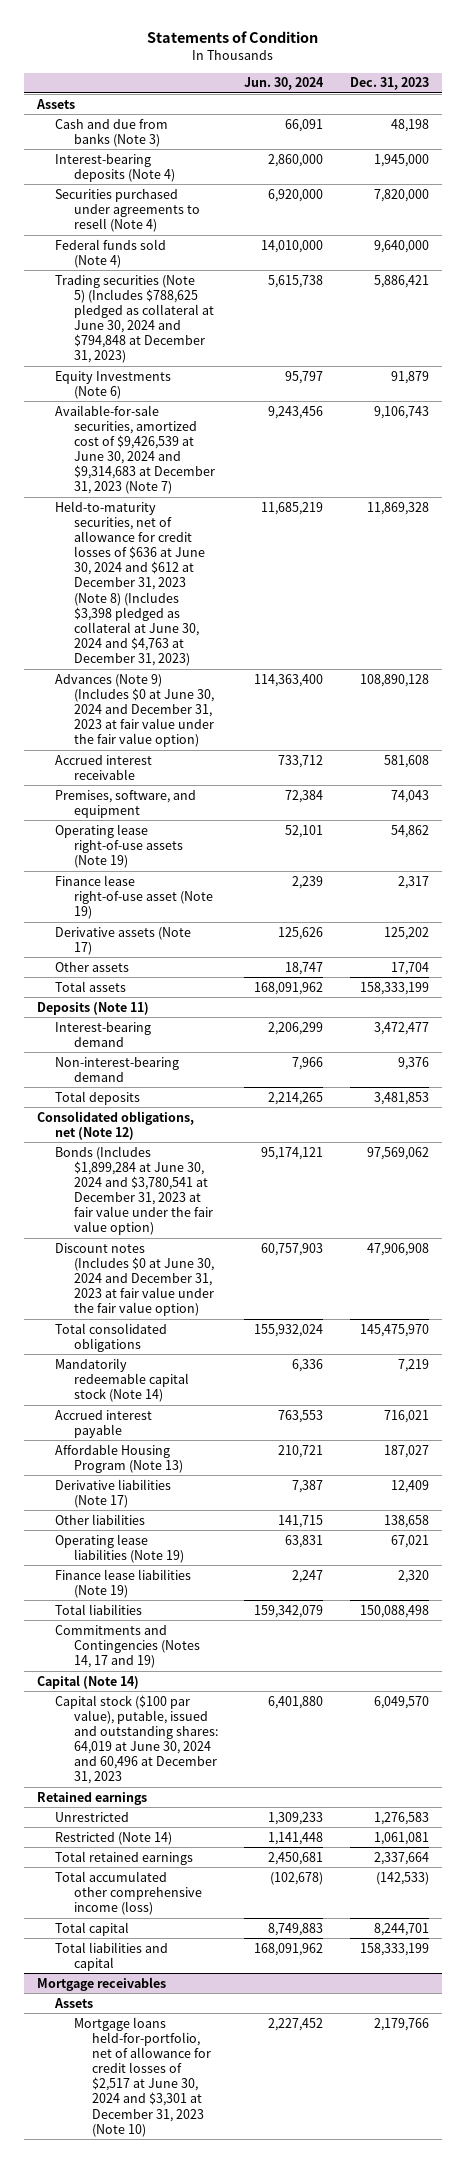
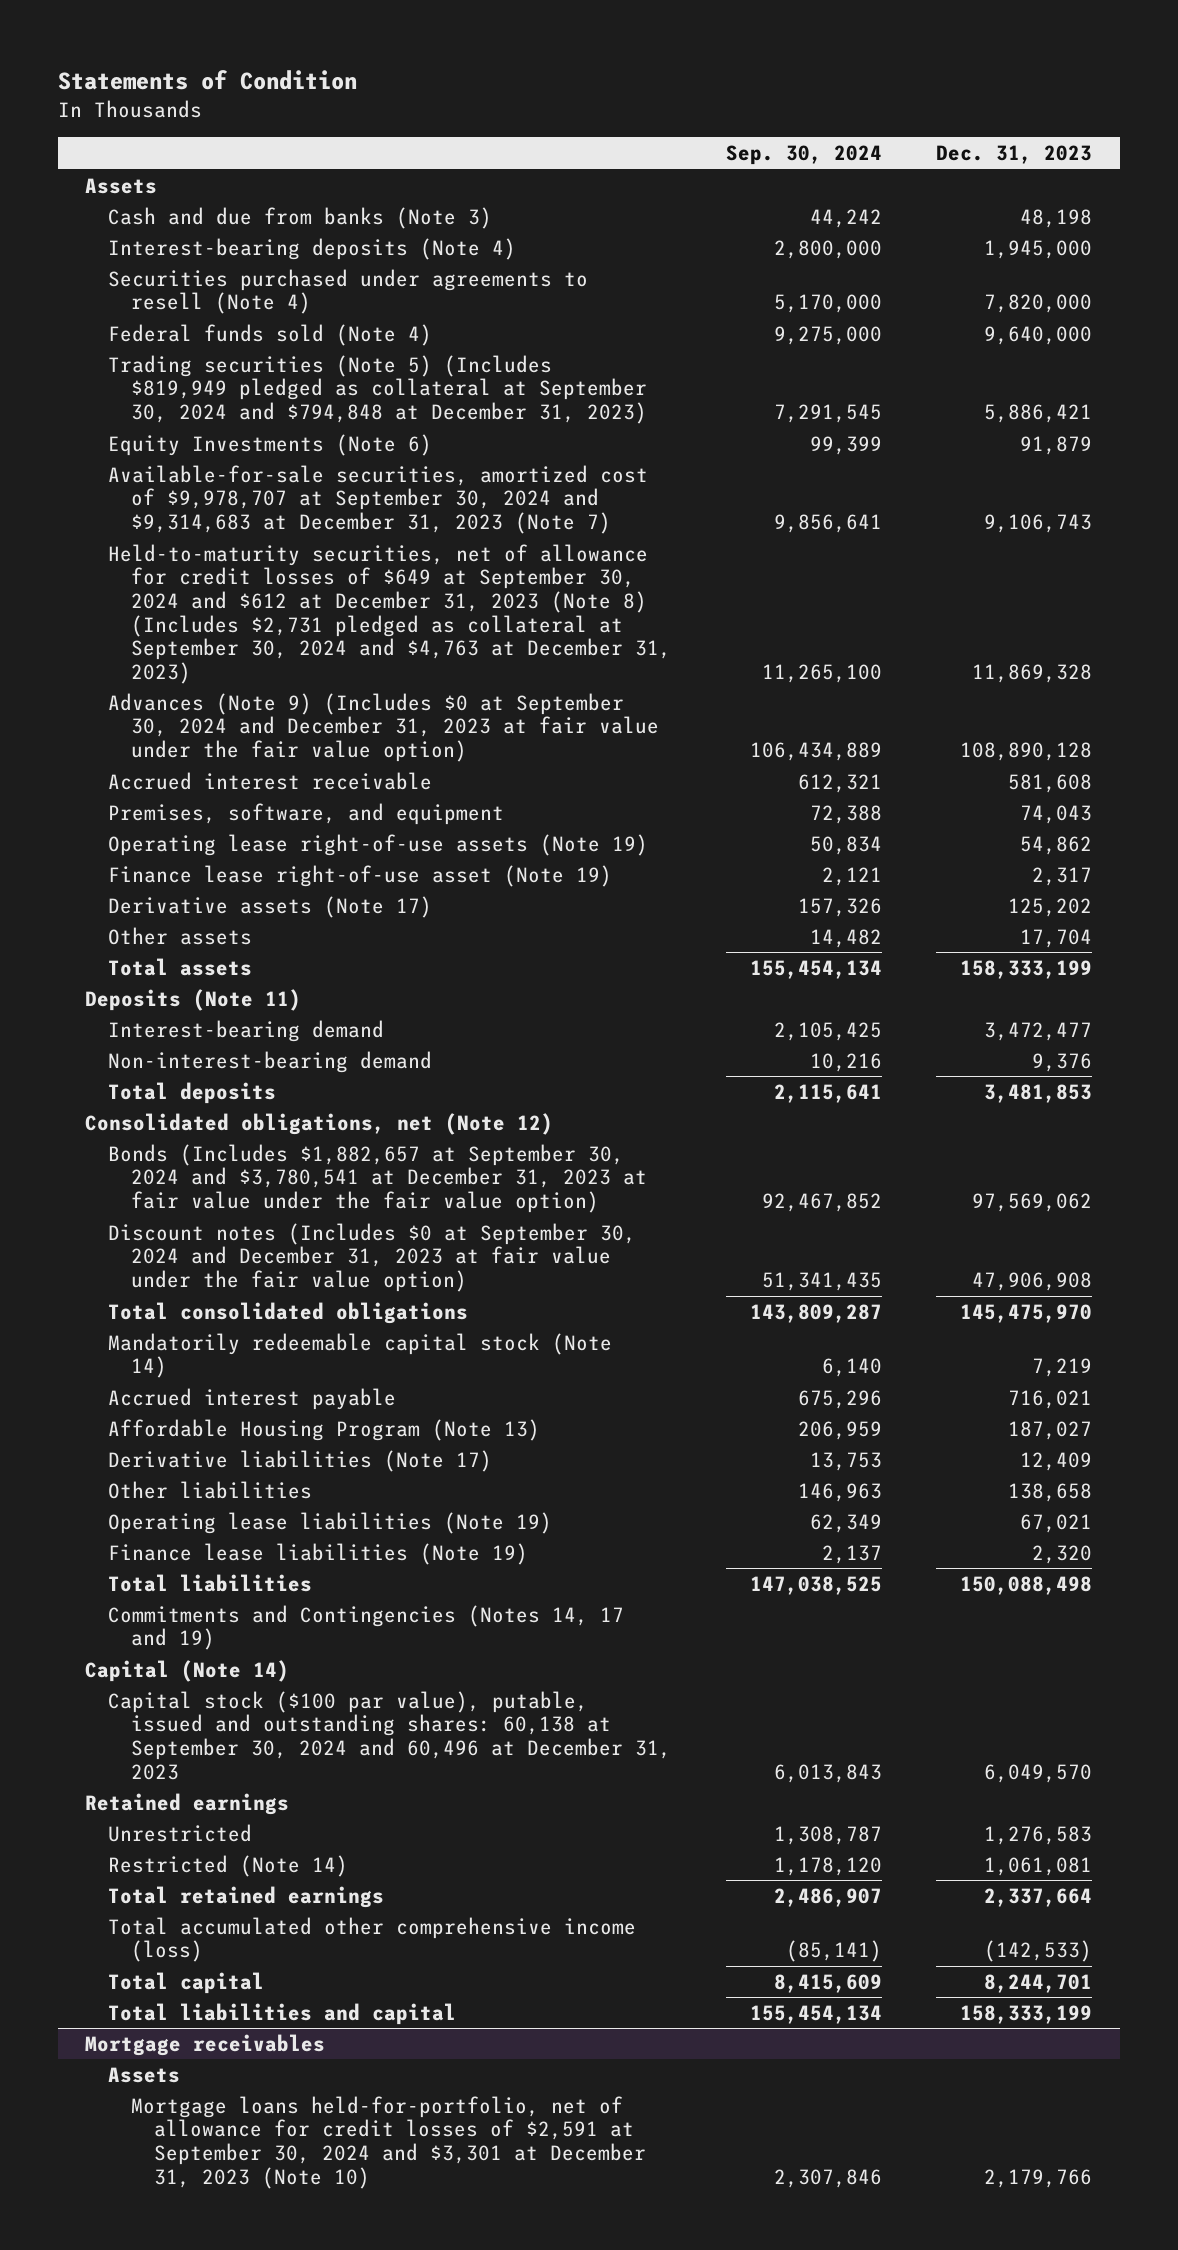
[244,77,325,91] Jun. 30, 2024 -> none
none -> [725,145,882,166] Sep. 30, 2024
[55,274,214,364] Trading securities (Note 5) (Includes $788,625 pledged as collateral at June 30, 2024 and $794,848 at December 31, 2023) -> [108,354,648,425] Trading securities (Note 5) (Includes $819,949 pledged as collateral at September 30, 2024 and $794,848 at December 31, 2023)
[55,404,215,495] Available-for-sale securities, amortized cost of $9,426,539 at June 30, 2024 and $9,314,683 at December 31, 2023 (Note 7) -> [108,464,649,535] Available-for-sale securities, amortized cost of $9,978,707 at September 30, 2024 and $9,314,683 at December 31, 2023 (Note 7)
[55,500,205,667] Held-to-maturity securities, net of allowance for credit losses of $636 at June 30, 2024 and $612 at December 31, 2023 (Note 8) (Includes $3,398 pledged as collateral at June 30, 2024 and $4,763 at December 31, 2023) -> [108,543,672,684] Held-to-maturity securities, net of allowance for credit losses of $649 at September 30, 2024 and $612 at December 31, 2023 (Note 8) (Includes $2,731 pledged as collateral at September 30, 2024 and $4,763 at December 31, 2023)
[55,673,214,748] Advances (Note 9) (Includes $0 at June 30, 2024 and December 31, 2023 at fair value under the fair value option) -> [108,692,660,763] Advances (Note 9) (Includes $0 at September 30, 2024 and December 31, 2023 at fair value under the fair value option)
[55,1145,213,1236] Bonds (Includes $1,899,284 at June 30, 2024 and $3,780,541 at December 31, 2023 at fair value under the fair value option) -> [108,1143,648,1214] Bonds (Includes $1,882,657 at September 30, 2024 and $3,780,541 at December 31, 2023 at fair value under the fair value option)
[55,1242,214,1317] Discount notes (Includes $0 at June 30, 2024 and December 31, 2023 at fair value under the fair value option) -> [108,1222,637,1293] Discount notes (Includes $0 at September 30, 2024 and December 31, 2023 at fair value under the fair value option)
[55,1694,218,1785] Capital stock ($100 par value), putable, issued and outstanding shares: 64,019 at June 30, 2024 and 60,496 at December 31, 2023 -> [108,1690,672,1780] Capital stock ($100 par value), putable, issued and outstanding shares: 60,138 at September 30, 2024 and 60,496 at December 31, 2023
[73,2016,211,2137] Mortgage loans held-for-portfolio, net of allowance for credit losses of $2,517 at June 30, 2024 and $3,301 at December 31, 2023 (Note 10) -> [131,2095,647,2189] Mortgage loans held-for-portfolio, net of allowance for credit losses of $2,591 at September 30, 2024 and $3,301 at December 31, 2023 (Note 10)

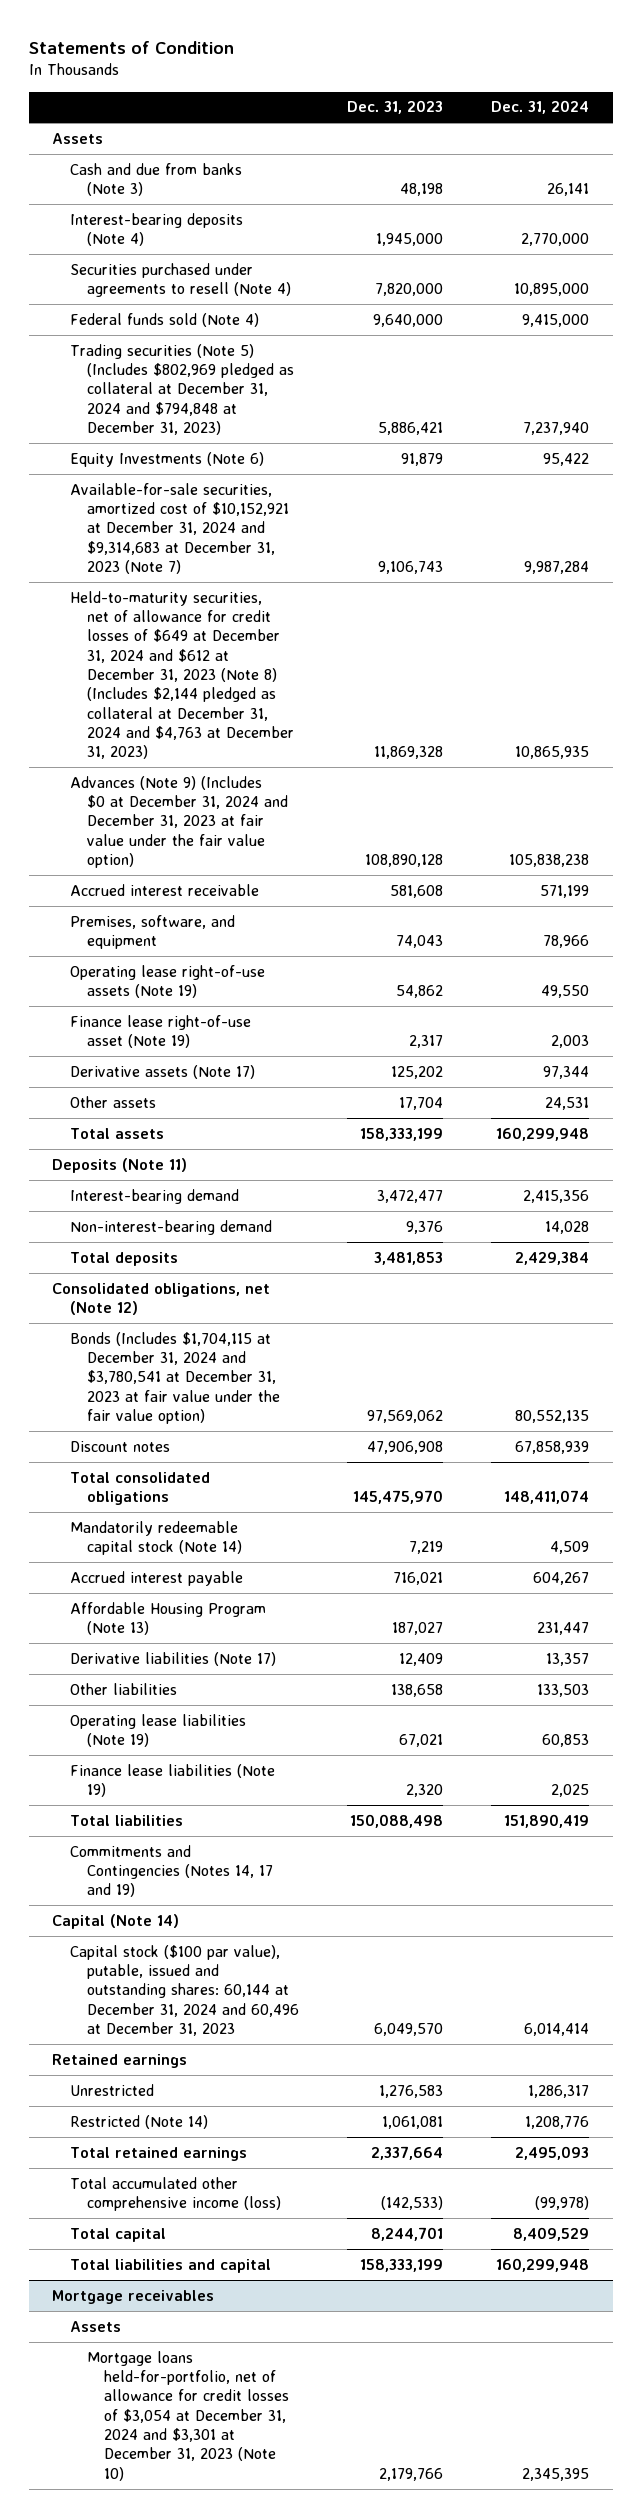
[725,145,882,166] Sep. 30, 2024 -> none
none -> [490,100,589,115] Dec. 31, 2024
[108,354,648,425] Trading securities (Note 5) (Includes $819,949 pledged as collateral at September 30, 2024 and $794,848 at December 31, 2023) -> [69,343,295,436] Trading securities (Note 5) (Includes $802,969 pledged as collateral at December 31, 2024 and $794,848 at December 31, 2023)
[108,464,649,535] Available-for-sale securities, amortized cost of $9,978,707 at September 30, 2024 and $9,314,683 at December 31, 2023 (Note 7) -> [69,482,290,575] Available-for-sale securities, amortized cost of $10,152,921 at December 31, 2024 and $9,314,683 at December 31, 2023 (Note 7)
[108,543,672,684] Held-to-maturity securities, net of allowance for credit losses of $649 at September 30, 2024 and $612 at December 31, 2023 (Note 8) (Includes $2,731 pledged as collateral at September 30, 2024 and $4,763 at December 31, 2023) -> [69,590,295,760] Held-to-maturity securities, net of allowance for credit losses of $649 at December 31, 2024 and $612 at December 31, 2023 (Note 8) (Includes $2,144 pledged as collateral at December 31, 2024 and $4,763 at December 31, 2023)
[108,692,660,763] Advances (Note 9) (Includes $0 at September 30, 2024 and December 31, 2023 at fair value under the fair value option) -> [69,775,289,869] Advances (Note 9) (Includes $0 at December 31, 2024 and December 31, 2023 at fair value under the fair value option)
[108,1143,648,1214] Bonds (Includes $1,882,657 at September 30, 2024 and $3,780,541 at December 31, 2023 at fair value under the fair value option) -> [69,1331,281,1425] Bonds (Includes $1,704,115 at December 31, 2024 and $3,780,541 at December 31, 2023 at fair value under the fair value option)
[108,1222,637,1293] Discount notes (Includes $0 at September 30, 2024 and December 31, 2023 at fair value under the fair value option) -> [69,1440,170,1452] Discount notes
[108,1690,672,1780] Capital stock ($100 par value), putable, issued and outstanding shares: 60,138 at September 30, 2024 and 60,496 at December 31, 2023 -> [69,1944,300,2037] Capital stock ($100 par value), putable, issued and outstanding shares: 60,144 at December 31, 2024 and 60,496 at December 31, 2023
[131,2095,647,2189] Mortgage loans held-for-portfolio, net of allowance for credit losses of $2,591 at September 30, 2024 and $3,301 at December 31, 2023 (Note 10) -> [87,2350,290,2481] Mortgage loans held-for-portfolio, net of allowance for credit losses of $3,054 at December 31, 2024 and $3,301 at December 31, 2023 (Note 10)

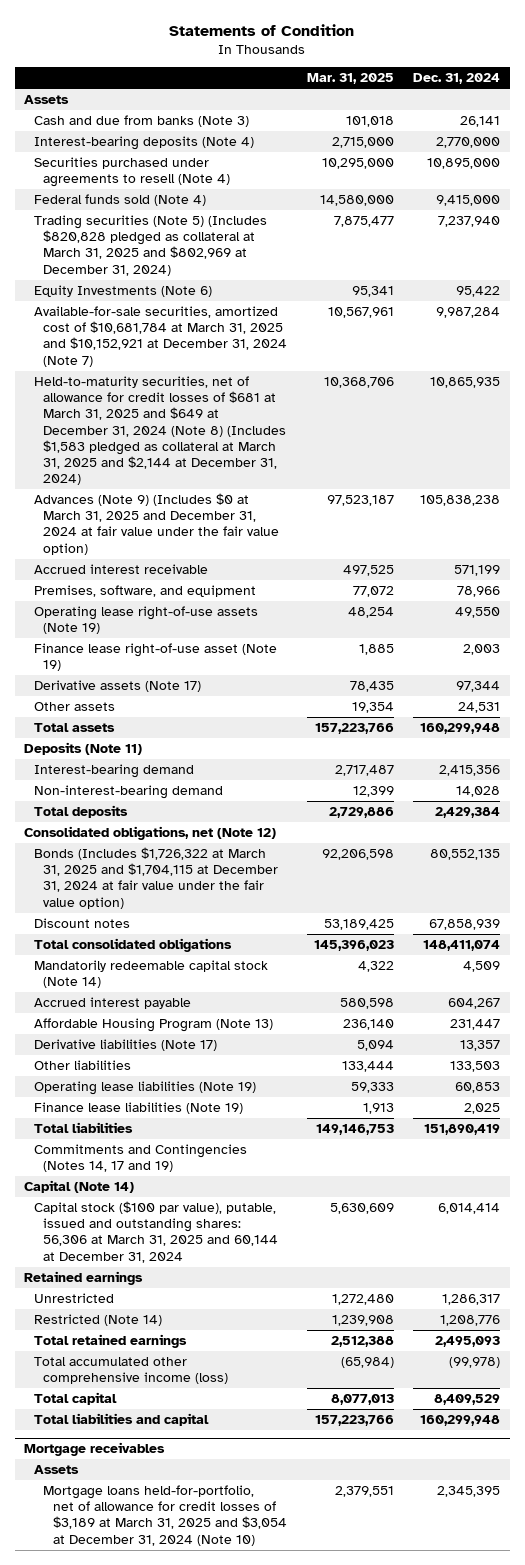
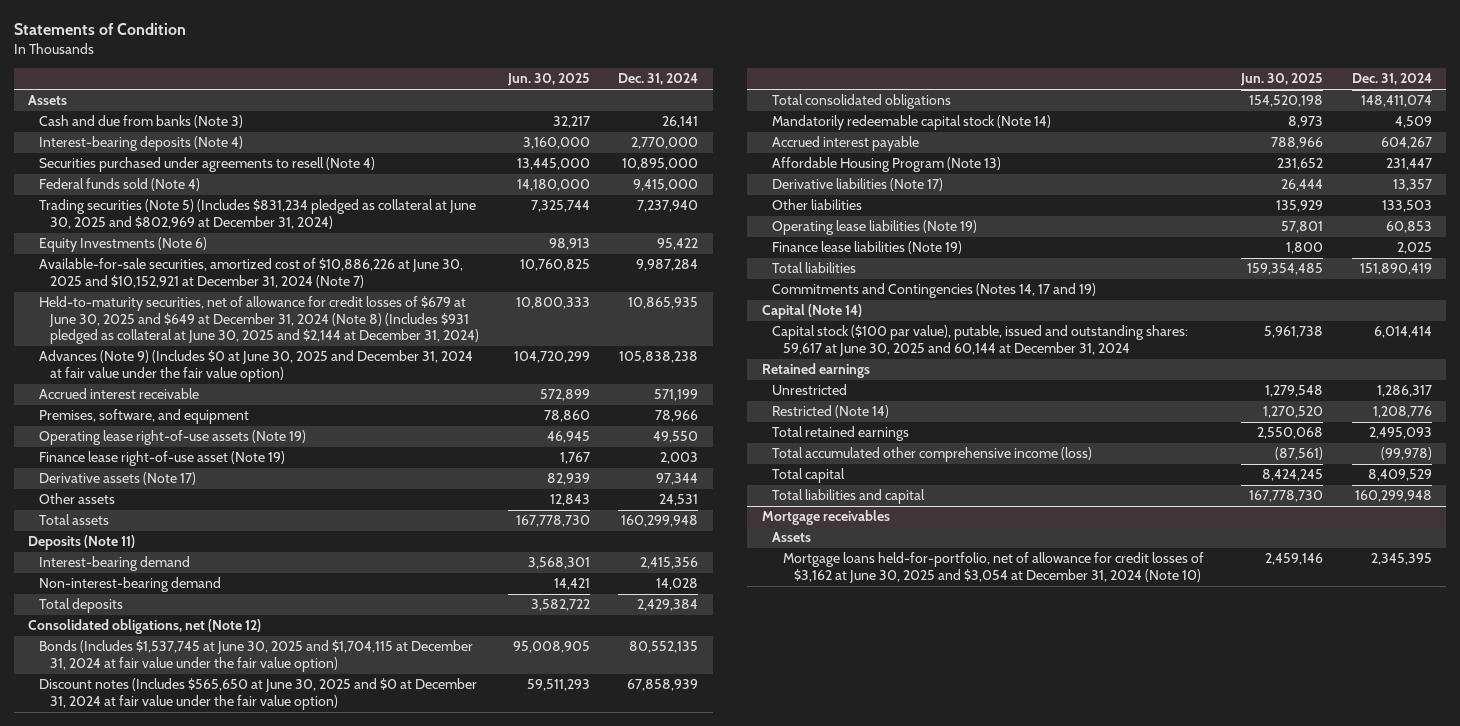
[306,73,394,85] Mar. 31, 2025 -> none
none -> [506,73,590,87] Jun. 30, 2025
[33,215,267,276] Trading securities (Note 5) (Includes $820,828 pledged as collateral at March 31, 2025 and $802,969 at December 31, 2024) -> [39,199,477,229] Trading securities (Note 5) (Includes $831,234 pledged as collateral at June 30, 2025 and $802,969 at December 31, 2024)
[33,306,288,367] Available-for-sale securities, amortized cost of $10,681,784 at March 31, 2025 and $10,152,921 at December 31, 2024 (Note 7) -> [39,258,464,288] Available-for-sale securities, amortized cost of $10,886,226 at June 30, 2025 and $10,152,921 at December 31, 2024 (Note 7)
[33,376,287,485] Held-to-maturity securities, net of allowance for credit losses of $681 at March 31, 2025 and $649 at December 31, 2024 (Note 8) (Includes $1,583 pledged as collateral at March 31, 2025 and $2,144 at December 31, 2024) -> [39,296,479,345] Held-to-maturity securities, net of allowance for credit losses of $679 at June 30, 2025 and $649 at December 31, 2024 (Note 8) (Includes $931 pledged as collateral at June 30, 2025 and $2,144 at December 31, 2024)
[33,493,280,555] Advances (Note 9) (Includes $0 at March 31, 2025 and December 31, 2024 at fair value under the fair value option) -> [39,350,474,382] Advances (Note 9) (Includes $0 at June 30, 2025 and December 31, 2024 at fair value under the fair value option)
[33,847,279,909] Bonds (Includes $1,726,322 at March 31, 2025 and $1,704,115 at December 31, 2024 at fair value under the fair value option) -> [39,640,474,672] Bonds (Includes $1,537,745 at June 30, 2025 and $1,704,115 at December 31, 2024 at fair value under the fair value option)
[33,918,130,929] Discount notes -> [39,678,478,710] Discount notes (Includes $565,650 at June 30, 2025 and $0 at December 31, 2024 at fair value under the fair value option)
[33,1201,279,1263] Capital stock ($100 par value), putable, issued and outstanding shares: 56,306 at March 31, 2025 and 60,144 at December 31, 2024 -> [772,325,1189,356] Capital stock ($100 par value), putable, issued and outstanding shares: 59,617 at June 30, 2025 and 60,144 at December 31, 2024
[43,1485,287,1546] Mortgage loans held-for-portfolio, net of allowance for credit losses of $3,189 at March 31, 2025 and $3,054 at December 31, 2024 (Note 10) -> [783,552,1205,583] Mortgage loans held-for-portfolio, net of allowance for credit losses of $3,162 at June 30, 2025 and $3,054 at December 31, 2024 (Note 10)

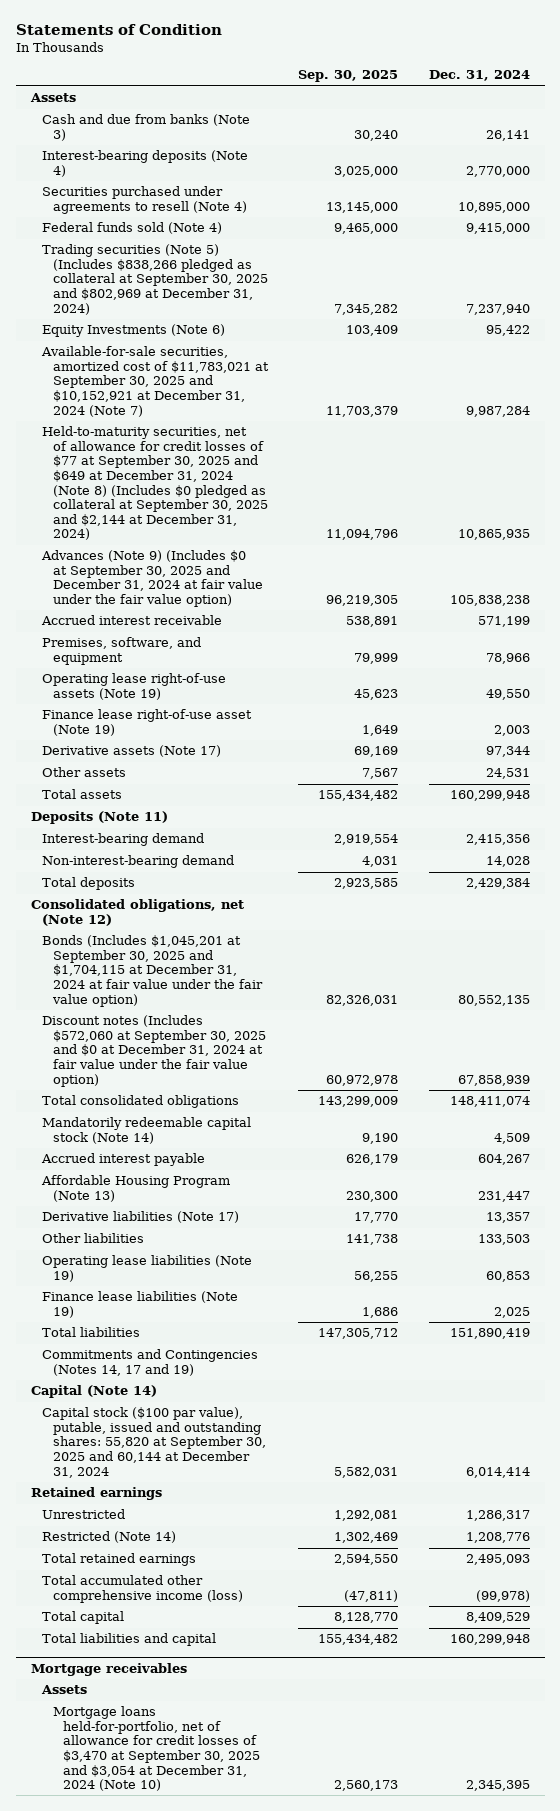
[506,73,590,87] Jun. 30, 2025 -> none
none -> [298,70,399,83] Sep. 30, 2025
[39,199,477,229] Trading securities (Note 5) (Includes $831,234 pledged as collateral at June 30, 2025 and $802,969 at December 31, 2024) -> [41,244,268,315] Trading securities (Note 5) (Includes $838,266 pledged as collateral at September 30, 2025 and $802,969 at December 31, 2024)
[39,258,464,288] Available-for-sale securities, amortized cost of $10,886,226 at June 30, 2025 and $10,152,921 at December 31, 2024 (Note 7) -> [40,346,269,417] Available-for-sale securities, amortized cost of $11,783,021 at September 30, 2025 and $10,152,921 at December 31, 2024 (Note 7)
[39,296,479,345] Held-to-maturity securities, net of allowance for credit losses of $679 at June 30, 2025 and $649 at December 31, 2024 (Note 8) (Includes $931 pledged as collateral at June 30, 2025 and $2,144 at December 31, 2024) -> [41,426,268,541] Held-to-maturity securities, net of allowance for credit losses of $77 at September 30, 2025 and $649 at December 31, 2024 (Note 8) (Includes $0 pledged as collateral at September 30, 2025 and $2,144 at December 31, 2024)
[39,350,474,382] Advances (Note 9) (Includes $0 at June 30, 2025 and December 31, 2024 at fair value under the fair value option) -> [40,550,263,608] Advances (Note 9) (Includes $0 at September 30, 2025 and December 31, 2024 at fair value under the fair value option)
[39,640,474,672] Bonds (Includes $1,537,745 at June 30, 2025 and $1,704,115 at December 31, 2024 at fair value under the fair value option) -> [41,935,263,1007] Bonds (Includes $1,045,201 at September 30, 2025 and $1,704,115 at December 31, 2024 at fair value under the fair value option)
[39,678,478,710] Discount notes (Includes $565,650 at June 30, 2025 and $0 at December 31, 2024 at fair value under the fair value option) -> [41,1015,266,1087] Discount notes (Includes $572,060 at September 30, 2025 and $0 at December 31, 2024 at fair value under the fair value option)
[772,325,1189,356] Capital stock ($100 par value), putable, issued and outstanding shares: 59,617 at June 30, 2025 and 60,144 at December 31, 2024 -> [41,1407,266,1478] Capital stock ($100 par value), putable, issued and outstanding shares: 55,820 at September 30, 2025 and 60,144 at December 31, 2024
[783,552,1205,583] Mortgage loans held-for-portfolio, net of allowance for credit losses of $3,162 at June 30, 2025 and $3,054 at December 31, 2024 (Note 10) -> [52,1706,261,1792] Mortgage loans held-for-portfolio, net of allowance for credit losses of $3,470 at September 30, 2025 and $3,054 at December 31, 2024 (Note 10)

